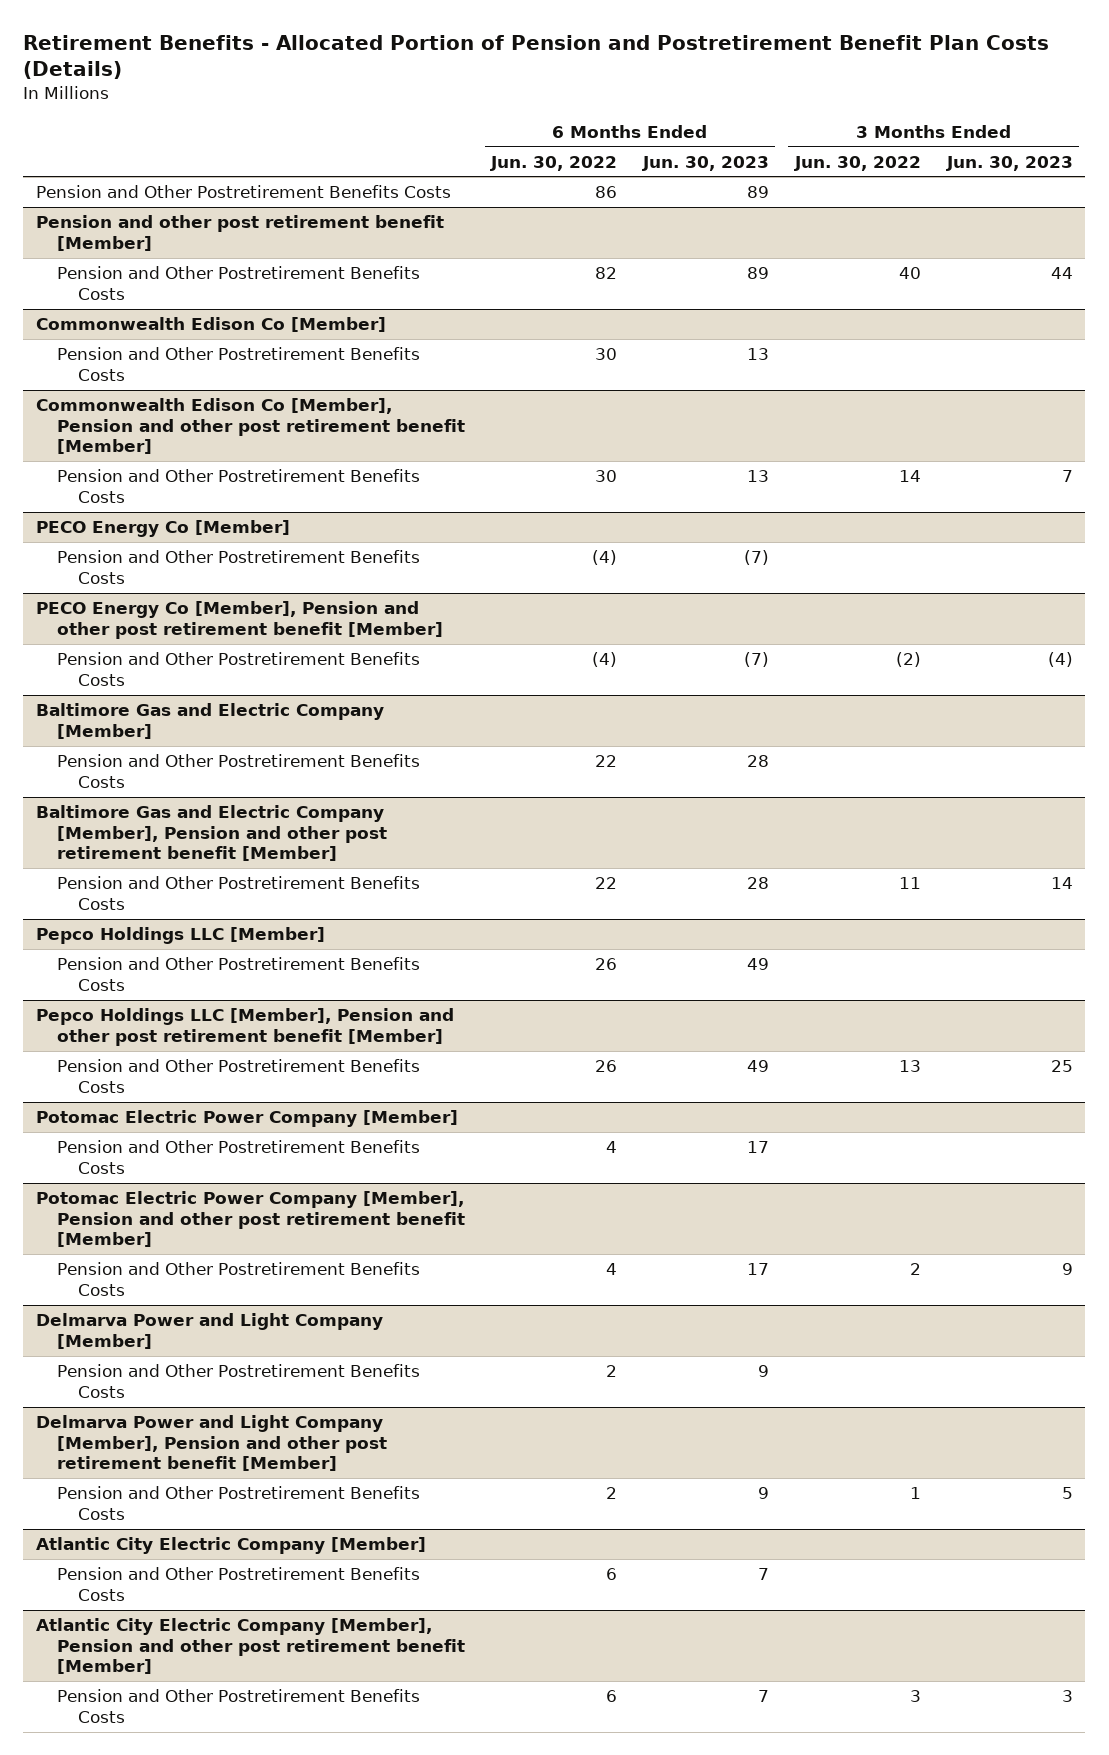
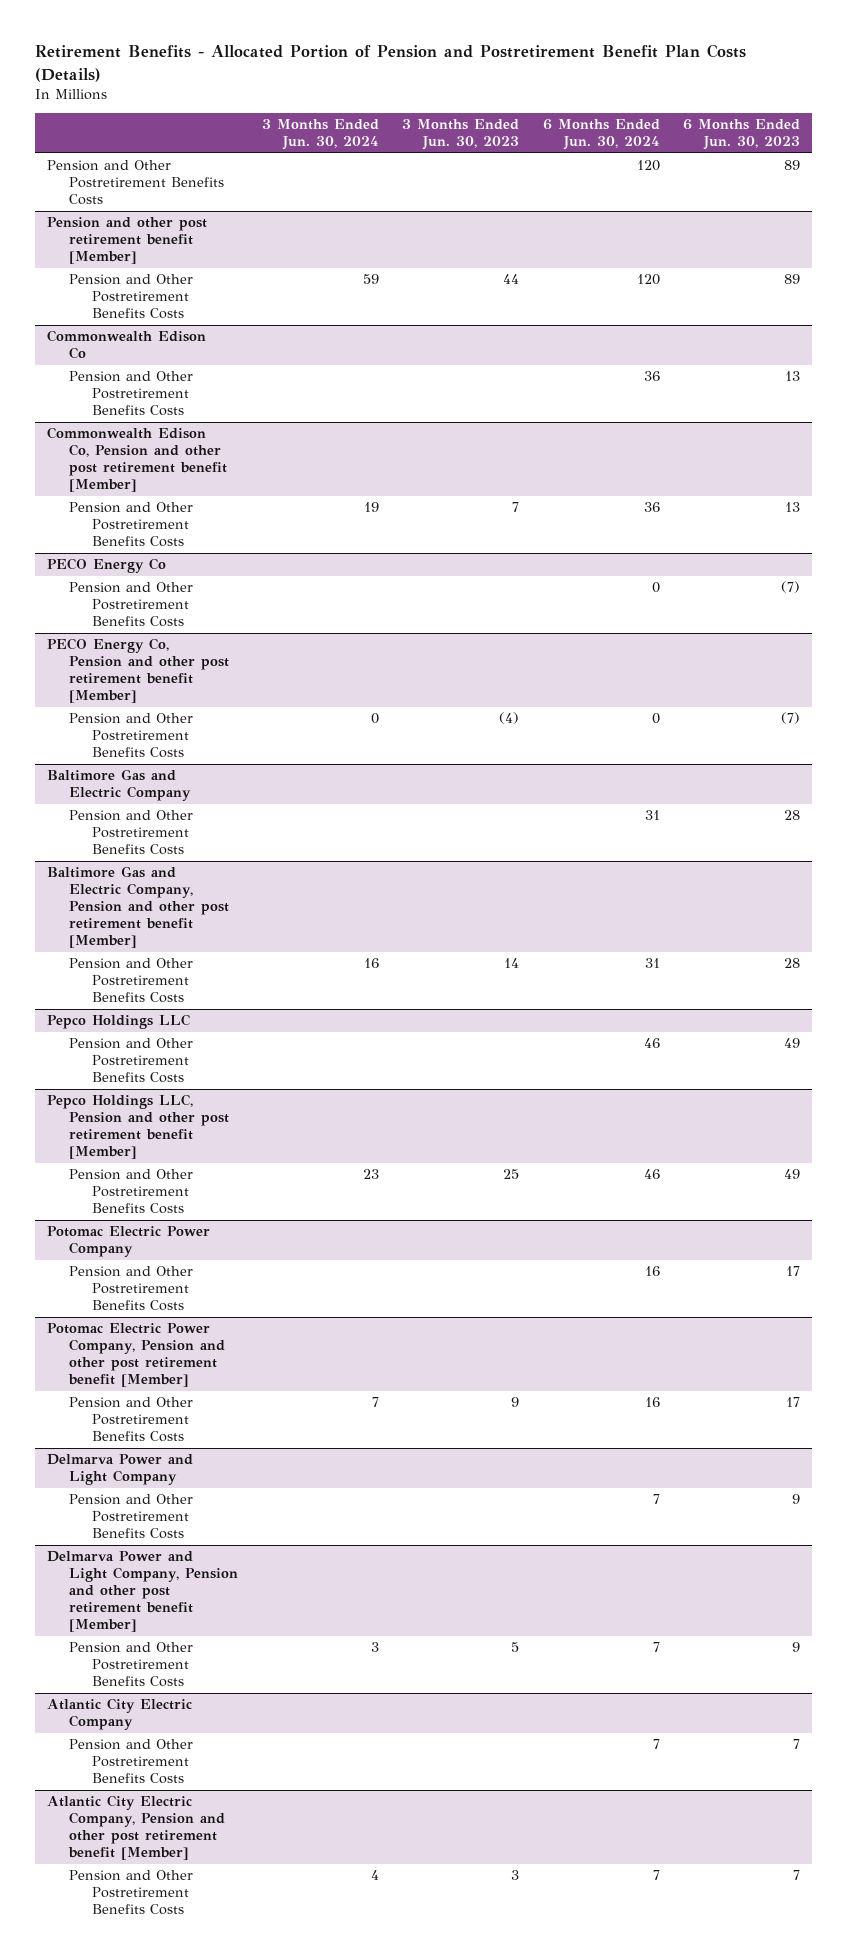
[490,155,618,171] Jun. 30, 2022 -> none
[793,155,921,171] Jun. 30, 2022 -> none
none -> [261,119,379,151] 3 Months Ended Jun. 30, 2024
none -> [542,119,660,151] 6 Months Ended Jun. 30, 2024
[36,317,387,333] Commonwealth Edison Co [Member] -> [46,330,206,360] Commonwealth Edison Co
[36,398,466,455] Commonwealth Edison Co [Member], Pension and other post retirement benefit [Member] -> [46,427,228,493] Commonwealth Edison Co, Pension and other post retirement benefit [Member]
[36,520,291,538] PECO Energy Co [Member] -> [46,558,166,574] PECO Energy Co
[36,601,444,639] PECO Energy Co [Member], Pension and other post retirement benefit [Member] -> [46,638,230,704] PECO Energy Co, Pension and other post retirement benefit [Member]
[36,703,385,739] Baltimore Gas and Electric Company [Member] -> [46,769,192,802] Baltimore Gas and Electric Company
[36,805,388,862] Baltimore Gas and Electric Company [Member], Pension and other post retirement benefit [Member] -> [46,866,230,949] Baltimore Gas and Electric Company, Pension and other post retirement benefit [Member]
[36,927,326,945] Pepco Holdings LLC [Member] -> [46,1014,190,1030] Pepco Holdings LLC
[36,1008,455,1046] Pepco Holdings LLC [Member], Pension and other post retirement benefit [Member] -> [46,1094,230,1160] Pepco Holdings LLC, Pension and other post retirement benefit [Member]
[36,1110,459,1128] Potomac Electric Power Company [Member] -> [46,1226,210,1258] Potomac Electric Power Company
[36,1191,466,1248] Potomac Electric Power Company [Member], Pension and other post retirement benefit [Member] -> [46,1323,226,1388] Potomac Electric Power Company, Pension and other post retirement benefit [Member]
[36,1313,384,1349] Delmarva Power and Light Company [Member] -> [46,1454,193,1486] Delmarva Power and Light Company
[36,1415,388,1472] Delmarva Power and Light Company [Member], Pension and other post retirement benefit [Member] -> [46,1551,239,1633] Delmarva Power and Light Company, Pension and other post retirement benefit [Member]
[36,1537,427,1555] Atlantic City Electric Company [Member] -> [46,1698,192,1731] Atlantic City Electric Company
[36,1618,466,1675] Atlantic City Electric Company [Member], Pension and other post retirement benefit [Member] -> [46,1795,226,1861] Atlantic City Electric Company, Pension and other post retirement benefit [Member]

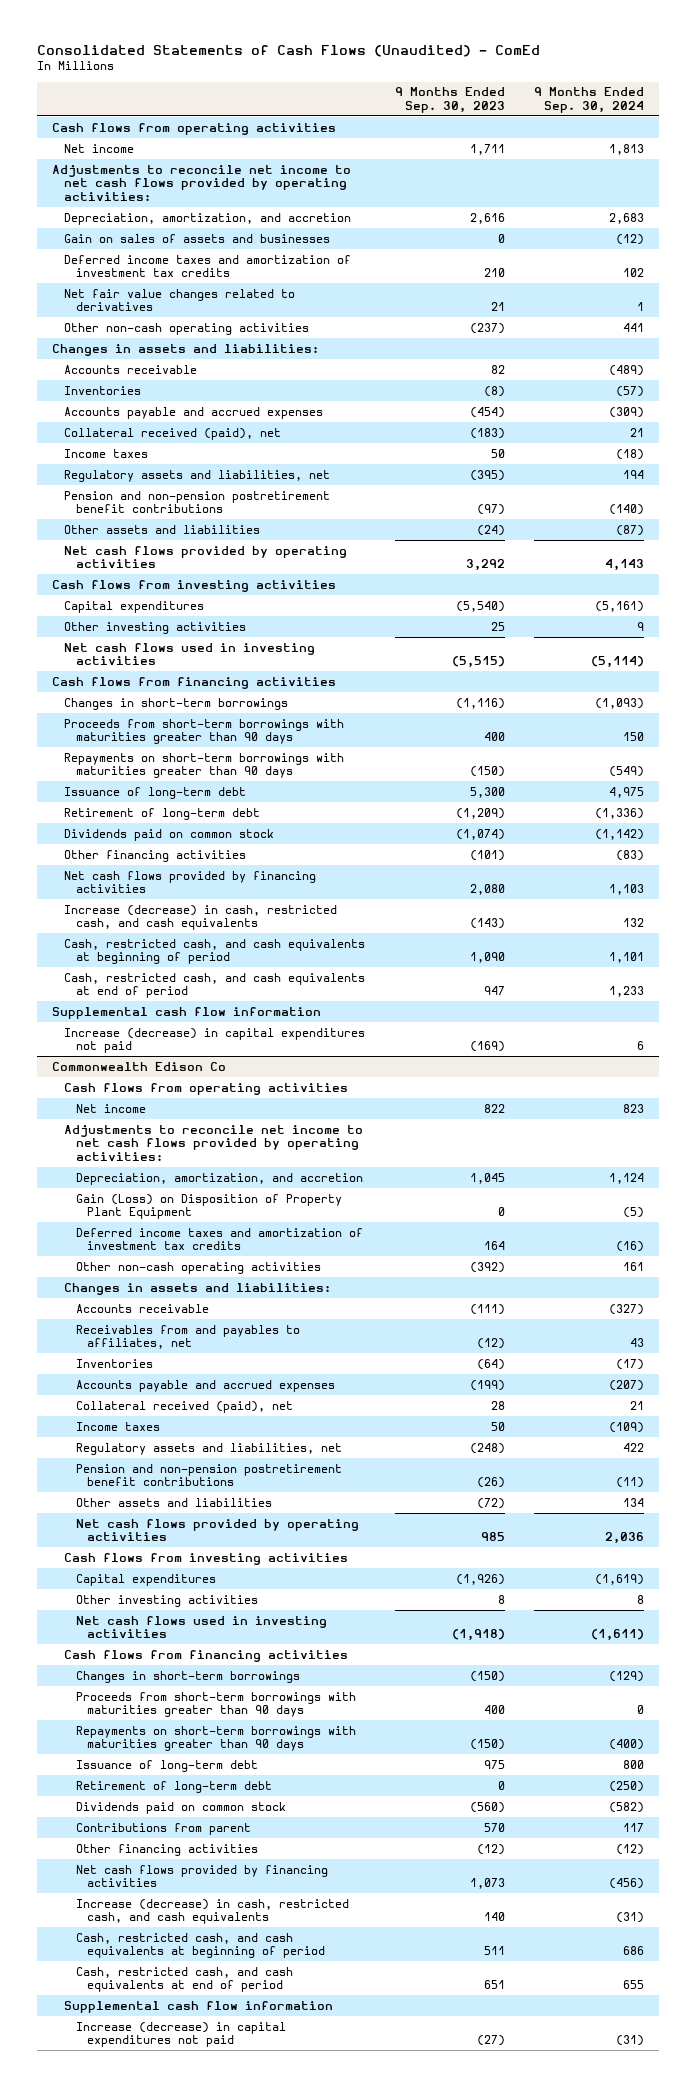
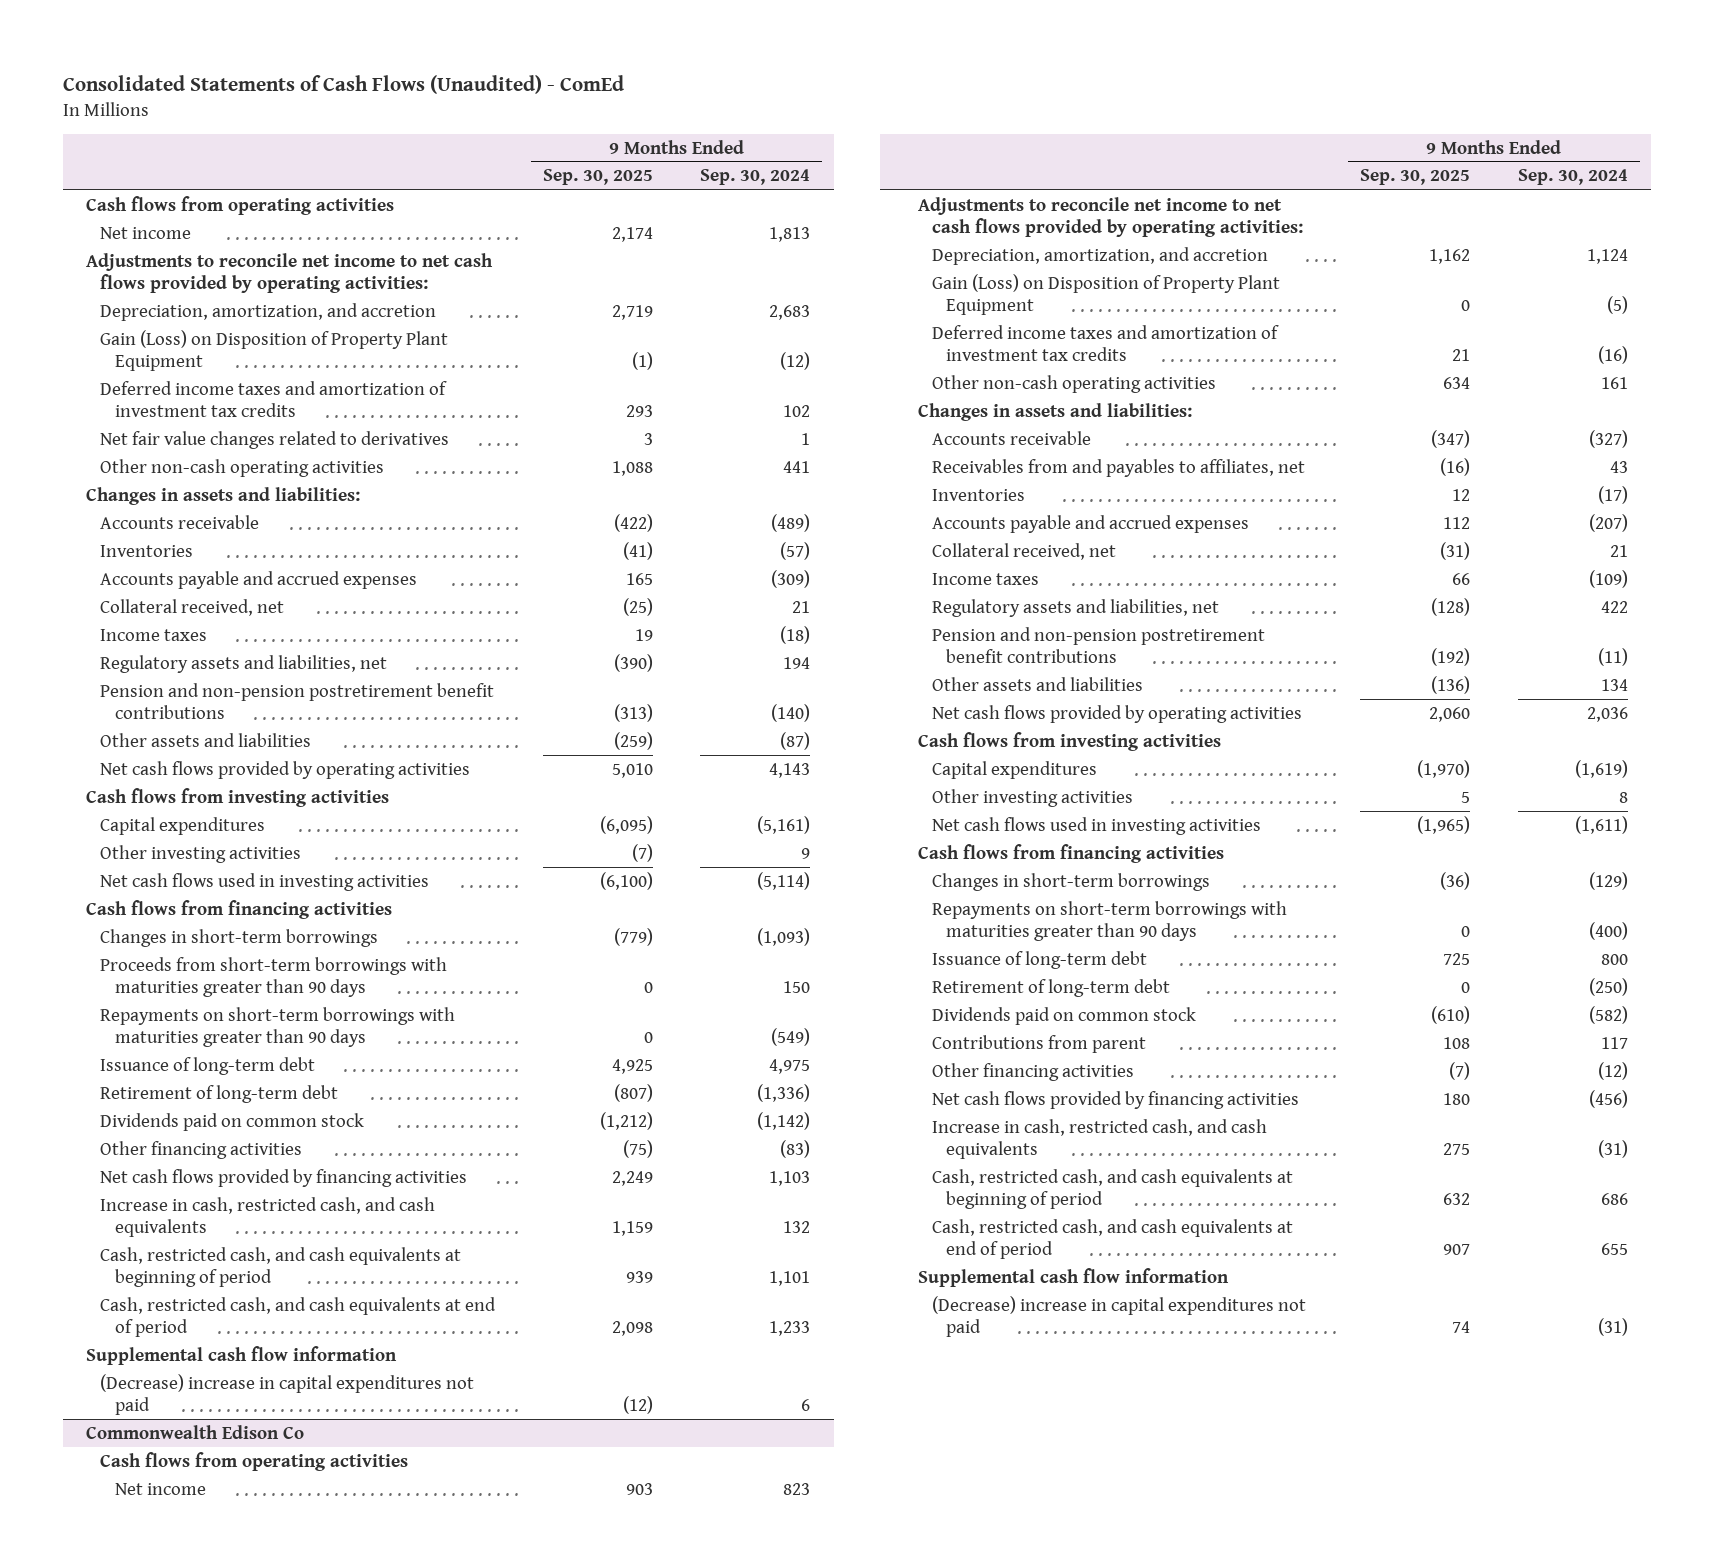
[394,87,505,113] 9 Months Ended Sep. 30, 2023 -> none
none -> [542,169,653,186] Sep. 30, 2025
[63,233,330,243] Gain on sales of assets and businesses -> none
none -> [100,329,449,372] Gain (Loss) on Disposition of Property Plant Equipment
[63,427,281,440] Collateral received (paid), net -> [100,598,285,616] Collateral received, net
[63,904,337,931] Increase (decrease) in cash, restricted cash, and cash equivalents -> [100,1196,436,1238] Increase in cash, restricted cash, and cash equivalents
[63,1027,365,1054] Increase (decrease) in capital expenditures not paid -> [100,1373,475,1416] (Decrease) increase in capital expenditures not paid
[75,1400,293,1413] Collateral received (paid), net -> [931,542,1116,560] Collateral received, net
[75,1691,356,1718] Proceeds from short-term borrowings with maturities greater than 90 days -> none
[75,1898,349,1925] Increase (decrease) in cash, restricted cash, and cash equivalents -> [931,1118,1267,1160] Increase in cash, restricted cash, and cash equivalents
[75,2021,286,2048] Increase (decrease) in capital expenditures not paid -> [931,1295,1306,1338] (Decrease) increase in capital expenditures not paid

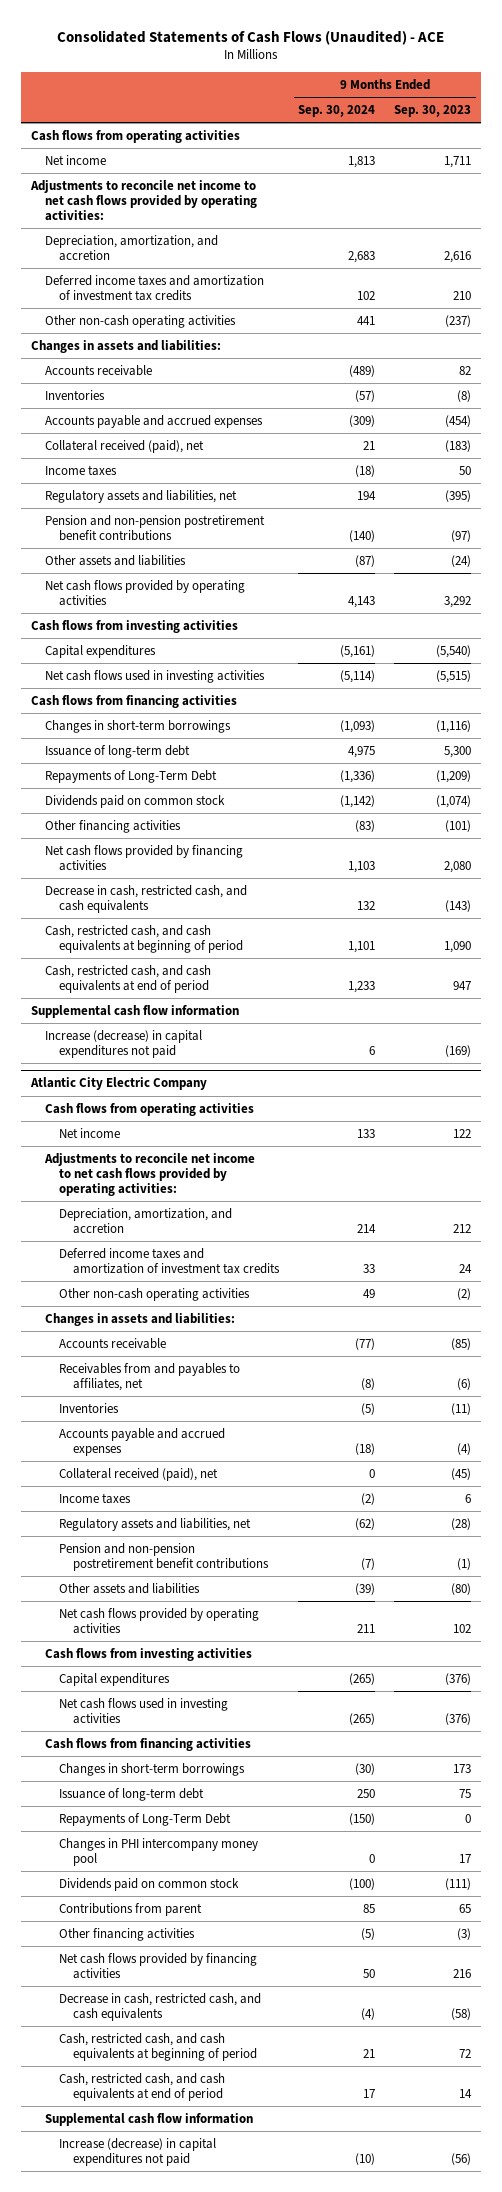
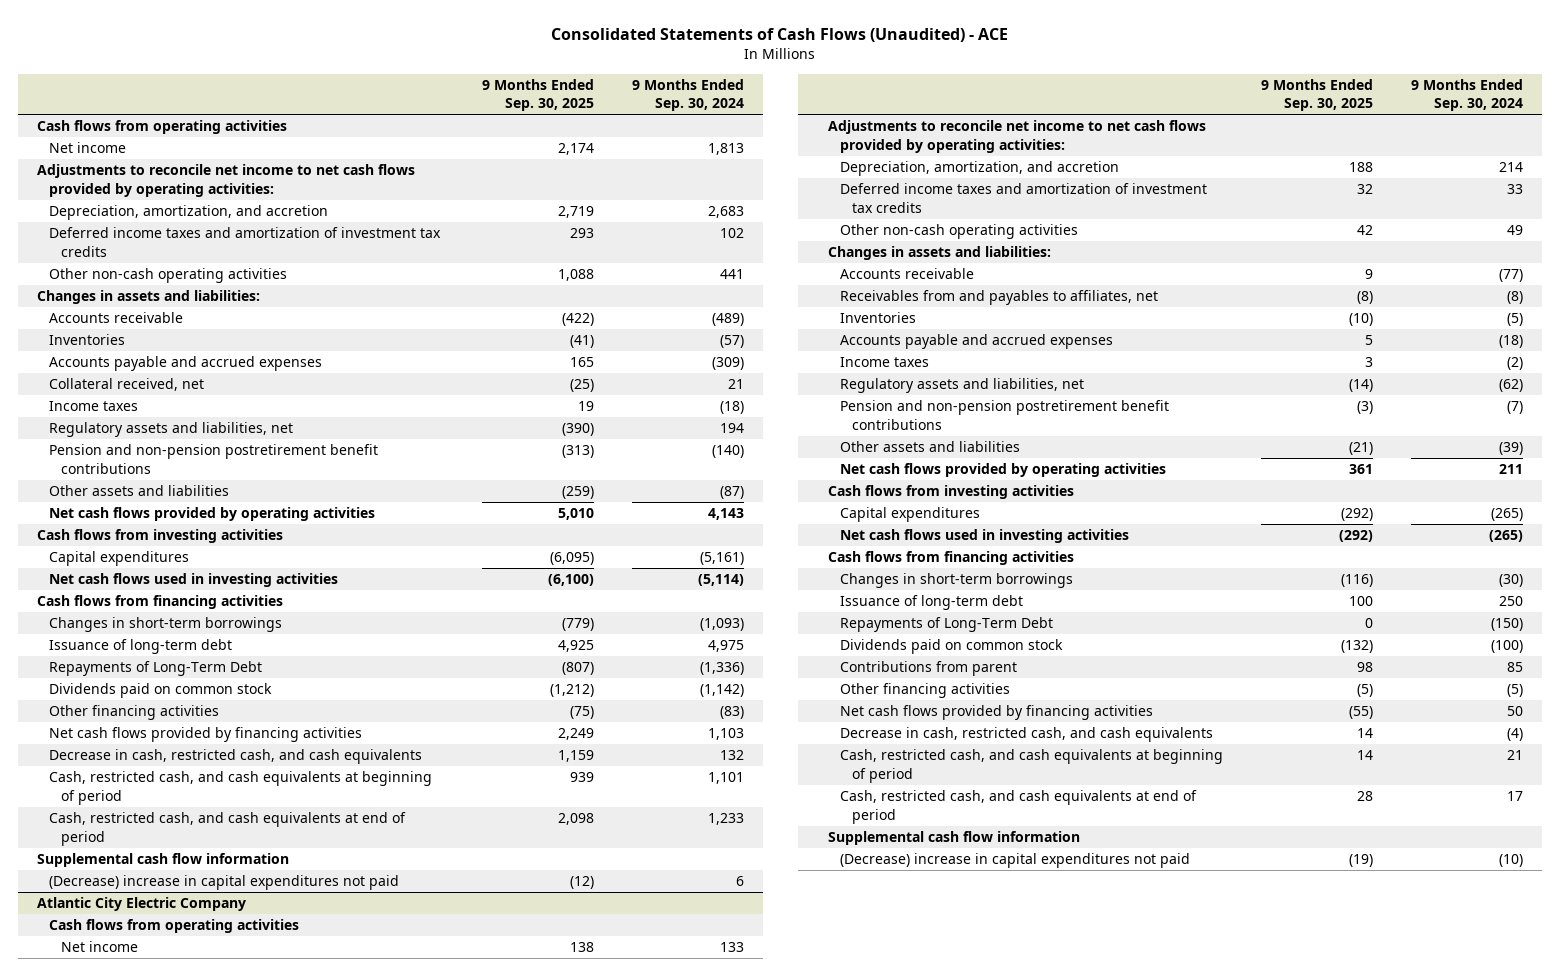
[394,105,472,118] Sep. 30, 2023 -> none
none -> [481,78,594,112] 9 Months Ended Sep. 30, 2025
[44,439,204,453] Collateral received (paid), net -> [49,378,205,392] Collateral received, net
[44,1029,202,1059] Increase (decrease) in capital expenditures not paid -> [49,875,400,891] (Decrease) increase in capital expenditures not paid
[59,1467,219,1481] Collateral received (paid), net -> none
[59,1837,259,1867] Changes in PHI intercompany money pool -> none
[59,2137,217,2167] Increase (decrease) in capital expenditures not paid -> [840,853,1191,869] (Decrease) increase in capital expenditures not paid

